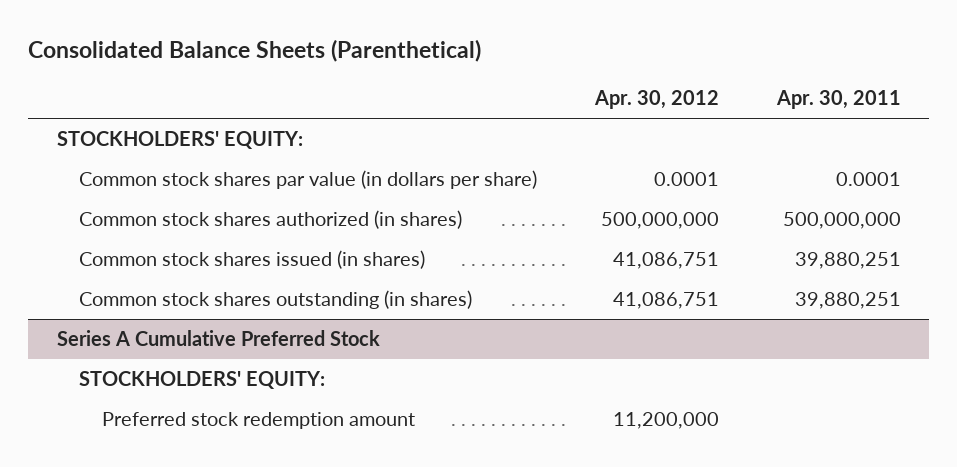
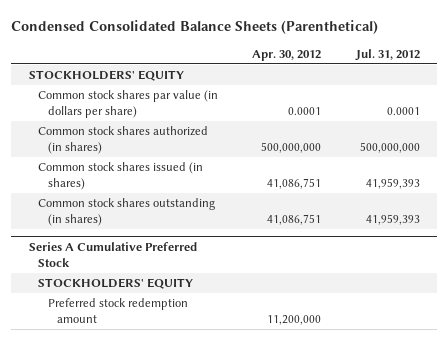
[27,39,481,63] Consolidated Balance Sheets (Parenthetical) -> [11,20,379,35] Condensed Consolidated Balance Sheets (Parenthetical)
[775,90,901,110] Apr. 30, 2011 -> none
none -> [354,48,420,61] Jul. 31, 2012
[56,131,303,150] STOCKHOLDERS' EQUITY: -> [28,70,184,82] STOCKHOLDERS' EQUITY
[79,371,326,390] STOCKHOLDERS' EQUITY: -> [38,278,194,290] STOCKHOLDERS' EQUITY

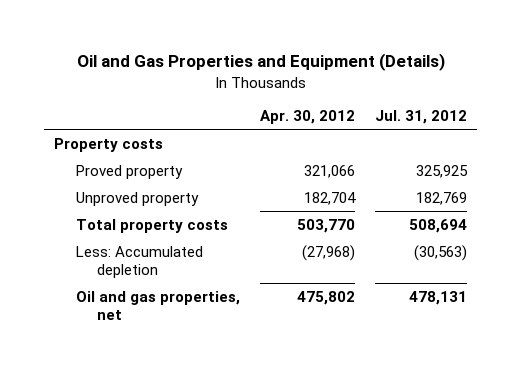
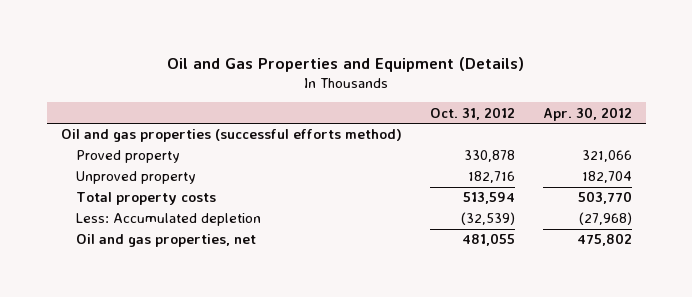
[374,110,467,125] Jul. 31, 2012 -> none
none -> [429,106,515,120] Oct. 31, 2012
[54,137,164,152] Property costs -> [60,129,402,143] Oil and gas properties (successful efforts method)

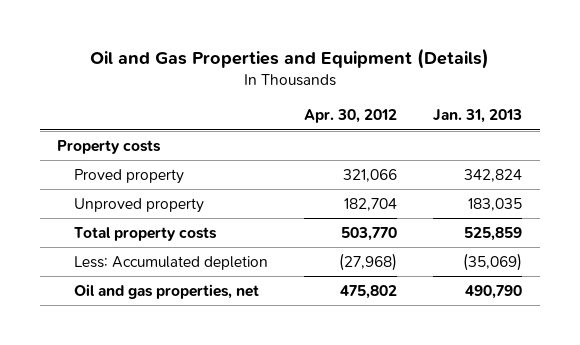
[429,106,515,120] Oct. 31, 2012 -> none
none -> [433,109,523,124] Jan. 31, 2013
[60,129,402,143] Oil and gas properties (successful efforts method) -> [57,139,162,154] Property costs

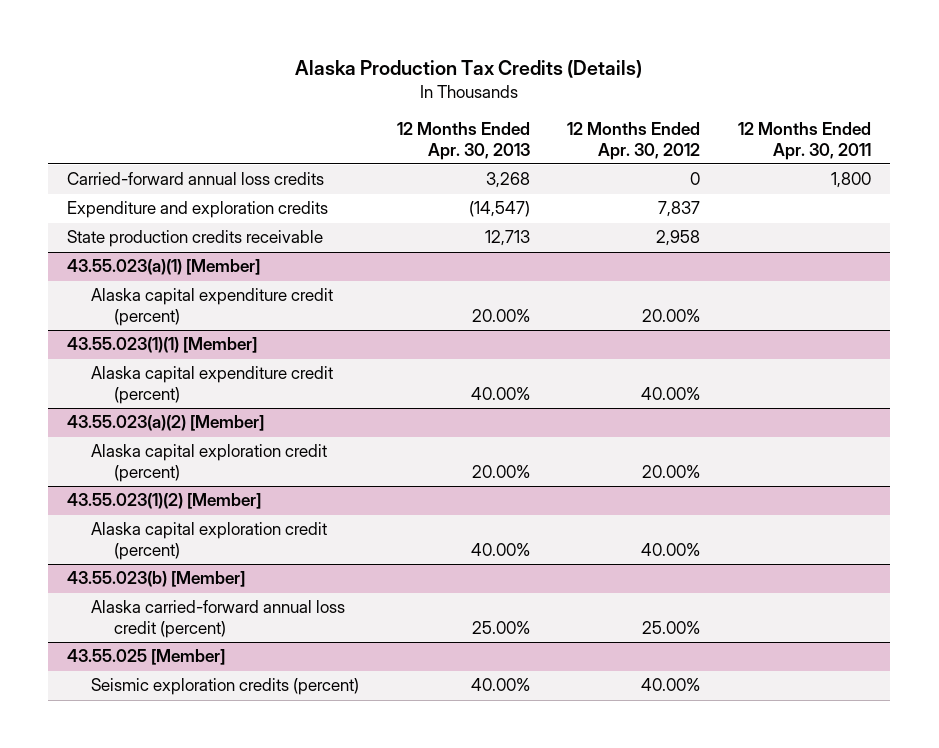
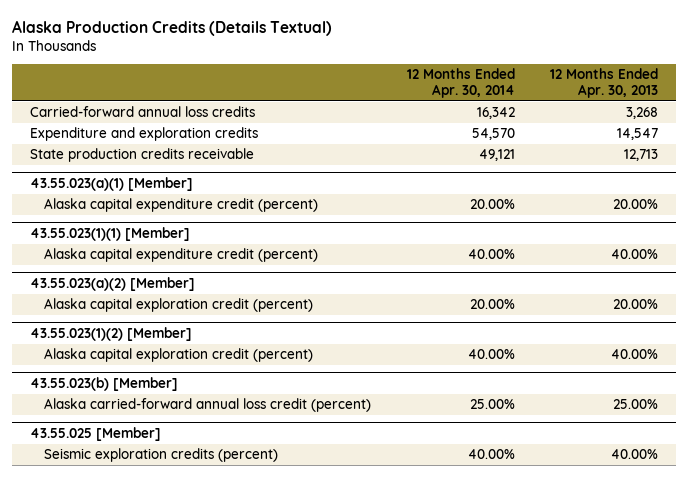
[295,59,643,78] Alaska Production Tax Credits (Details) -> [11,19,332,36] Alaska Production Credits (Details Textual)
[567,122,701,160] 12 Months Ended Apr. 30, 2012 -> none
[738,122,872,160] 12 Months Ended Apr. 30, 2011 -> none
none -> [406,68,515,99] 12 Months Ended Apr. 30, 2014
[468,201,530,218] (14,547) -> [616,128,658,141] 14,547

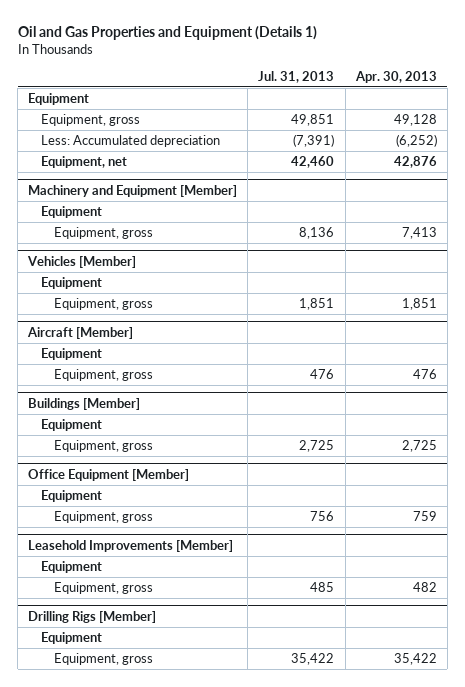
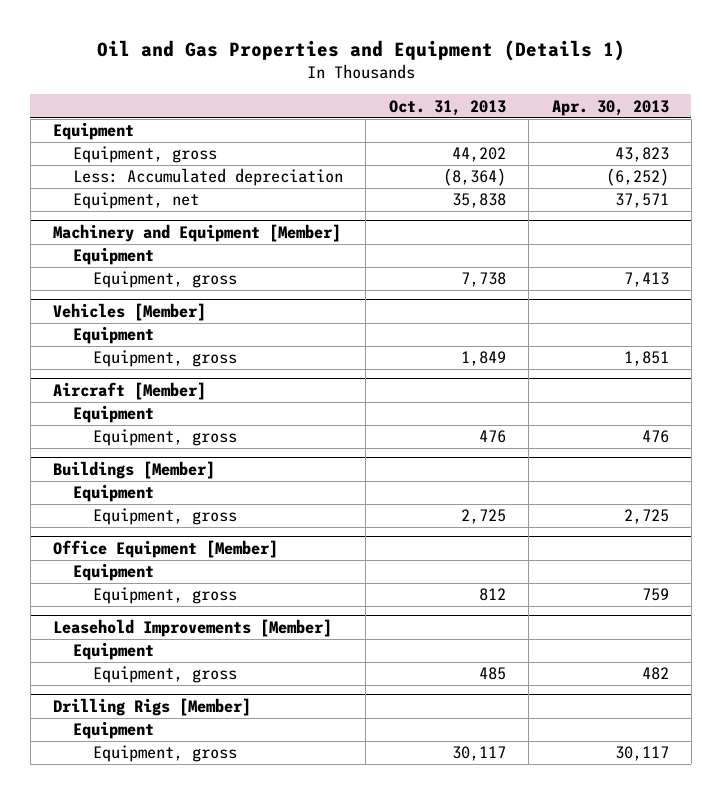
[258,70,335,83] Jul. 31, 2013 -> none
none -> [388,99,506,116] Oct. 31, 2013
[393,113,437,126] 49,128 -> [614,147,669,163] 43,823
[393,155,437,168] 42,876 -> [614,193,669,209] 37,571
[393,652,437,665] 35,422 -> [614,746,669,762] 30,117

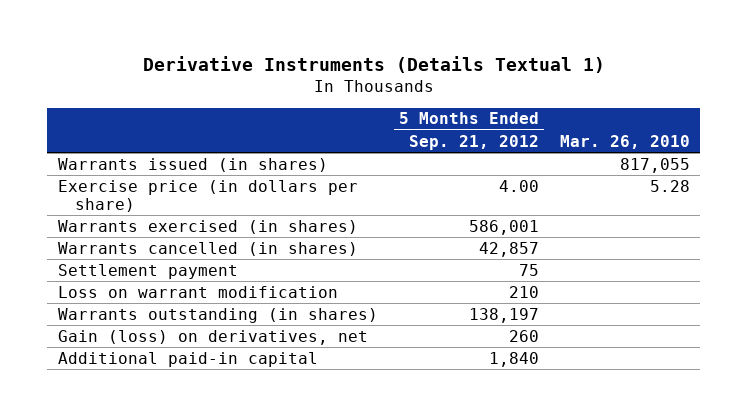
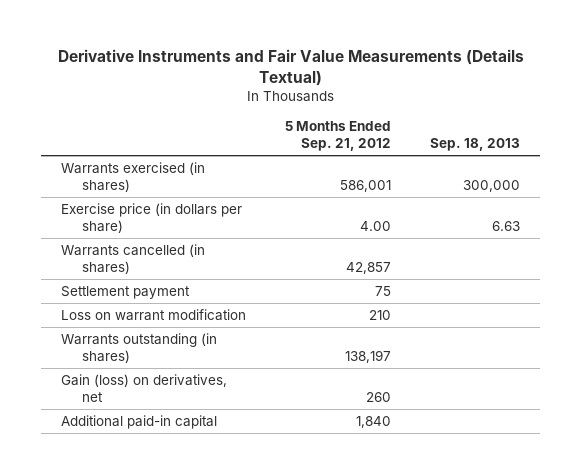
[142,56,605,74] Derivative Instruments (Details Textual 1) -> [57,49,524,86] Derivative Instruments and Fair Value Measurements (Details Textual)
[559,134,690,149] Mar. 26, 2010 -> none
none -> [430,138,521,152] Sep. 18, 2013
[57,157,328,172] Warrants issued (in shares) -> none
[57,179,358,212] Exercise price (in dollars per share) -> [60,202,242,233] Exercise price (in dollars per share)

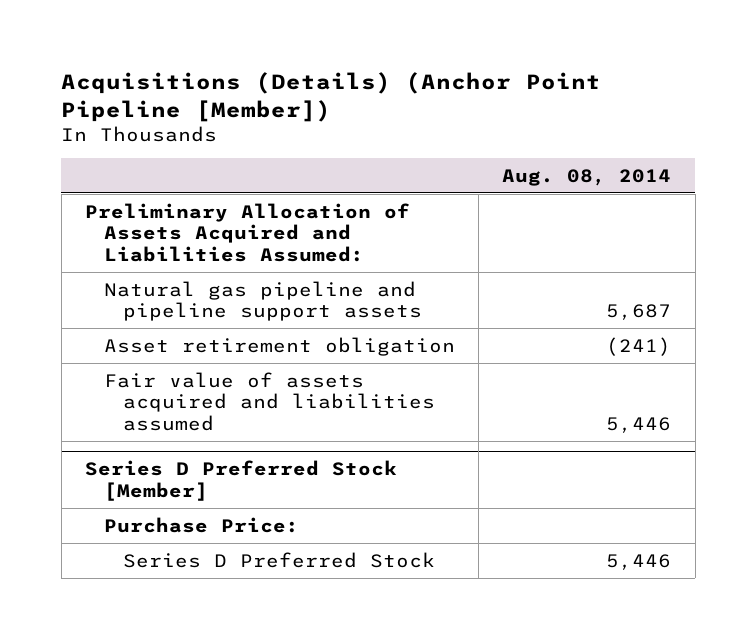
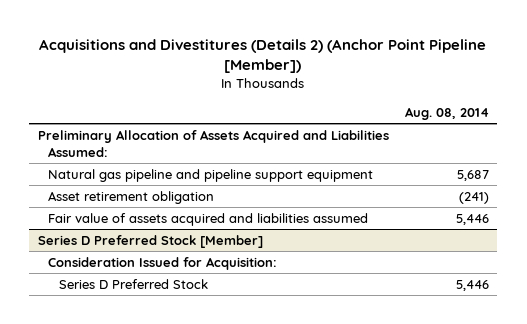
[61,71,602,122] Acquisitions (Details) (Anchor Point Pipeline [Member]) -> [39,38,487,73] Acquisitions and Divestitures (Details 2) (Anchor Point Pipeline [Member])
[103,280,422,322] Natural gas pipeline and pipeline support assets -> [48,168,374,182] Natural gas pipeline and pipeline support equipment
[103,516,299,533] Purchase Price: -> [48,256,278,270] Consideration Issued for Acquisition:

